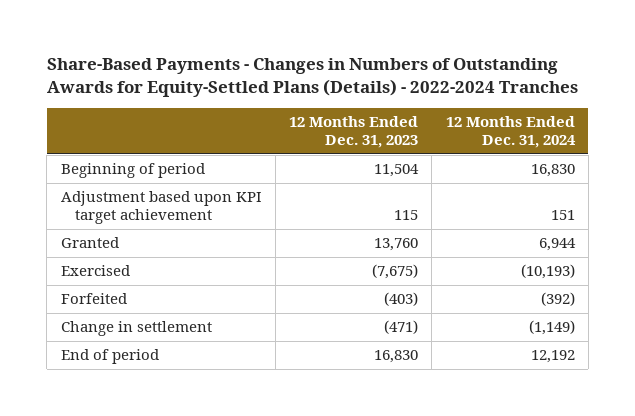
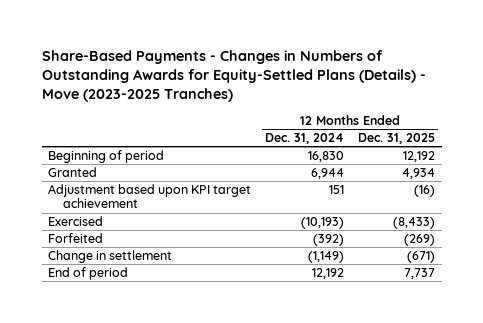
[46,57,578,97] Share-Based Payments - Changes in Numbers of Outstanding Awards for Equity-Settled Plans (Details) - 2022-2024 Tranches -> [41,49,426,103] Share-Based Payments - Changes in Numbers of Outstanding Awards for Equity-Settled Plans (Details) - Move (2023-2025 Tranches)
[289,115,419,149] 12 Months Ended Dec. 31, 2023 -> none
none -> [357,133,435,145] Dec. 31, 2025
[60,191,262,225] Adjustment based upon KPI target achievement -> [48,184,252,209] Adjustment based upon KPI target achievement

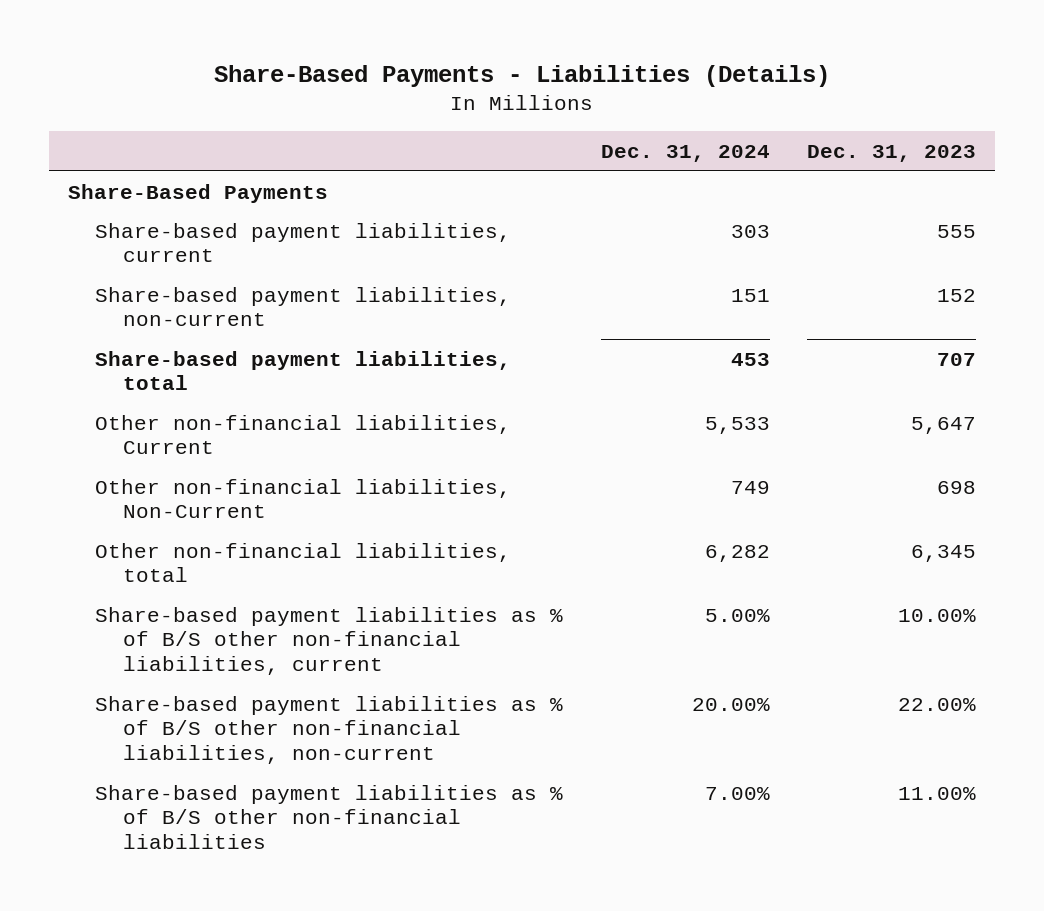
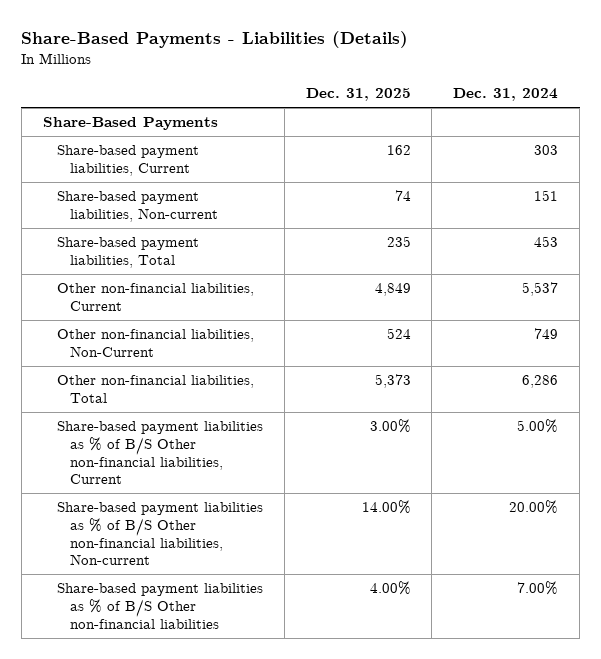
[807,144,977,162] Dec. 31, 2023 -> none
none -> [305,88,411,102] Dec. 31, 2025
[95,222,512,263] Share-based payment liabilities, current -> [56,145,199,176] Share-based payment liabilities, Current
[95,286,512,327] Share-based payment liabilities, non-current -> [56,191,219,222] Share-based payment liabilities, Non-current
[95,350,512,391] Share-based payment liabilities, total -> [56,237,199,268] Share-based payment liabilities, Total
[704,416,770,434] 5,533 -> [522,282,559,297] 5,537
[95,542,512,583] Other non-financial liabilities, total -> [56,375,254,403] Other non-financial liabilities, Total
[704,544,770,562] 6,282 -> [522,375,559,389] 6,286
[95,606,564,676] Share-based payment liabilities as % of B/S other non-financial liabilities, current -> [56,421,263,485] Share-based payment liabilities as % of B/S Other non-financial liabilities, Current
[95,695,564,765] Share-based payment liabilities as % of B/S other non-financial liabilities, non-current -> [56,502,263,566] Share-based payment liabilities as % of B/S Other non-financial liabilities, Non-current
[95,784,564,850] Share-based payment liabilities as % of B/S other non-financial liabilities -> [56,583,263,629] Share-based payment liabilities as % of B/S Other non-financial liabilities

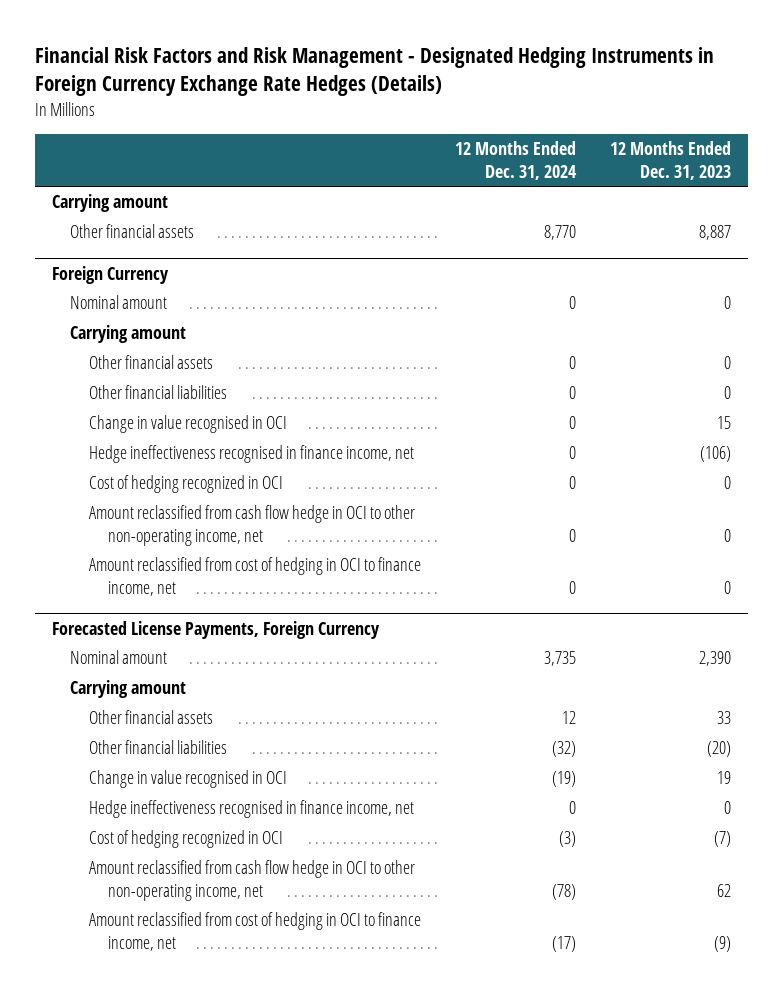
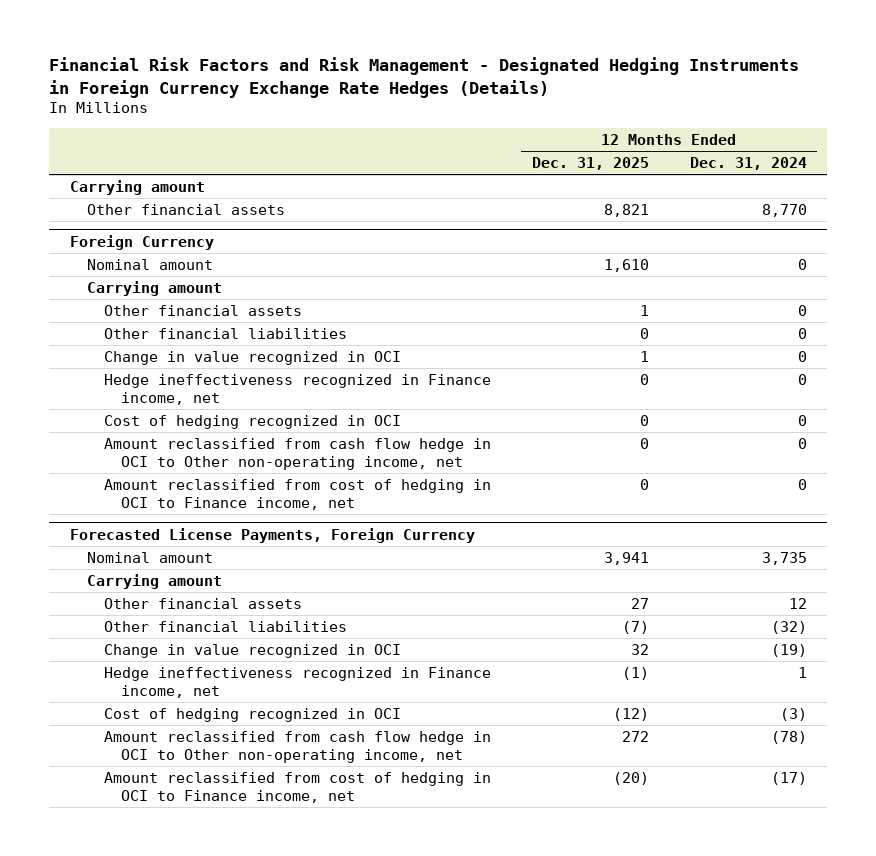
[609,141,731,180] 12 Months Ended Dec. 31, 2023 -> none
none -> [531,157,649,171] Dec. 31, 2025
[89,415,288,434] Change in value recognised in OCI -> [103,350,401,365] Change in value recognized in OCI
[89,445,415,464] Hedge ineffectiveness recognised in finance income, net -> [103,373,491,405] Hedge ineffectiveness recognized in Finance income, net
[89,505,416,546] Amount reclassified from cash flow hedge in OCI to other non-operating income, net -> [103,437,491,470] Amount reclassified from cash flow hedge in OCI to Other non-operating income, net
[89,557,422,596] Amount reclassified from cost of hedging in OCI to finance income, net -> [103,478,491,510] Amount reclassified from cost of hedging in OCI to Finance income, net
[89,770,288,789] Change in value recognised in OCI -> [103,643,401,658] Change in value recognized in OCI
[89,800,415,819] Hedge ineffectiveness recognised in finance income, net -> [103,666,491,698] Hedge ineffectiveness recognized in Finance income, net
[568,801,576,815] 0 -> [797,666,807,678] 1
[89,860,416,901] Amount reclassified from cash flow hedge in OCI to other non-operating income, net -> [103,730,491,763] Amount reclassified from cash flow hedge in OCI to Other non-operating income, net
[89,912,422,951] Amount reclassified from cost of hedging in OCI to finance income, net -> [103,771,491,803] Amount reclassified from cost of hedging in OCI to Finance income, net

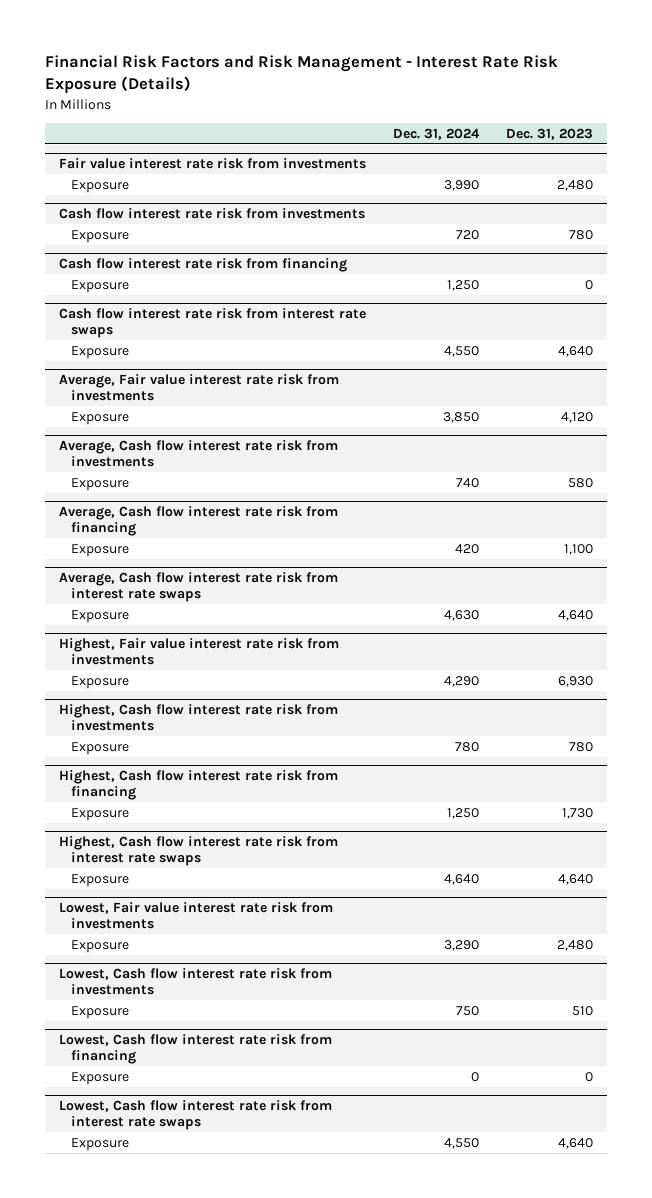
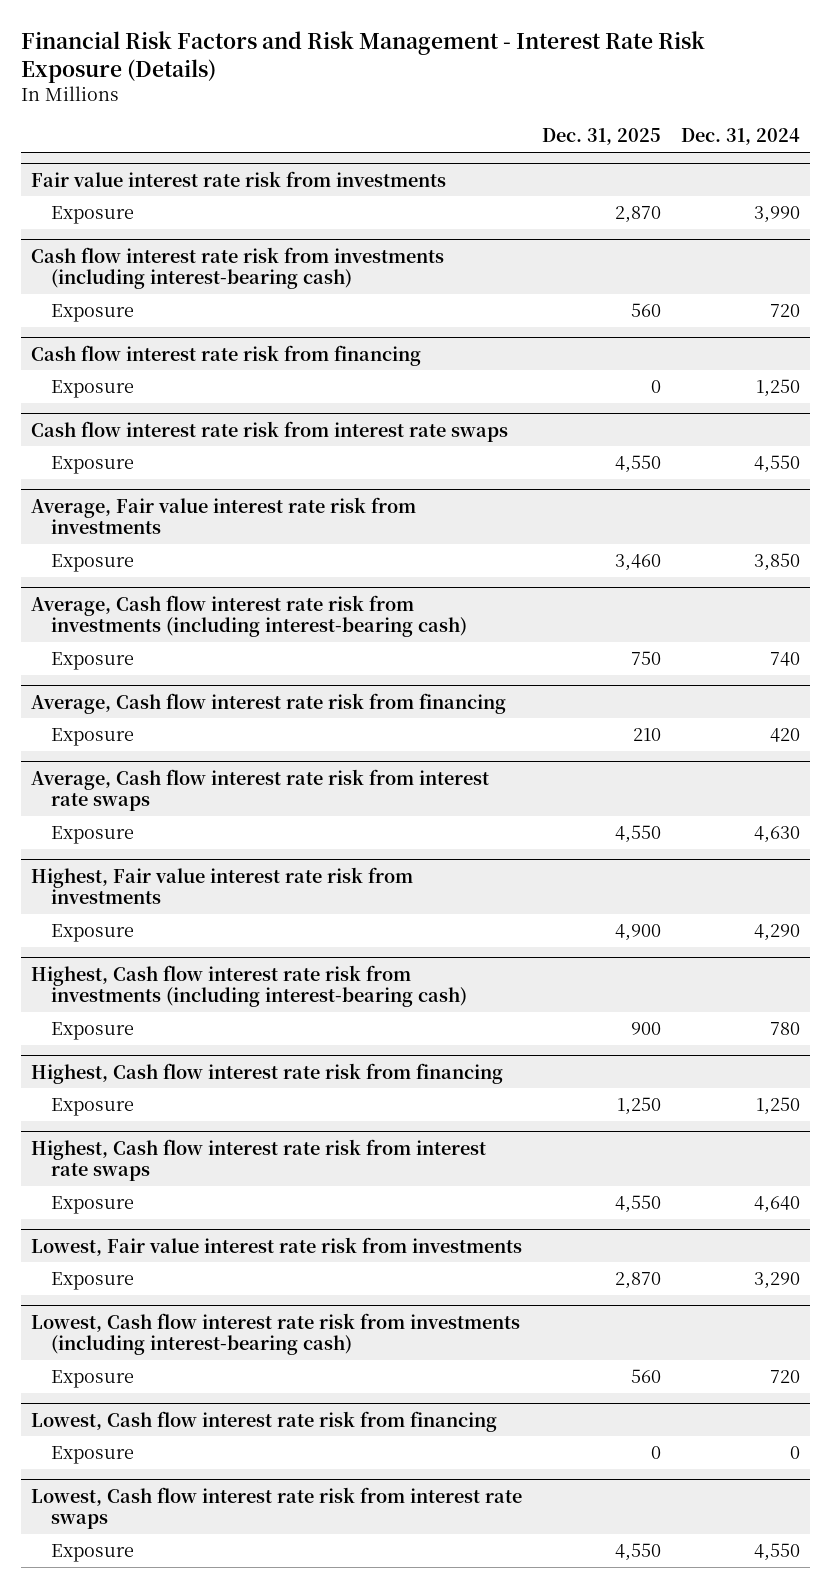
[506,127,594,140] Dec. 31, 2023 -> none
none -> [541,128,661,146] Dec. 31, 2025
[58,208,365,220] Cash flow interest rate risk from investments -> [30,246,444,289] Cash flow interest rate risk from investments (including interest-bearing cash)
[58,440,338,468] Average, Cash flow interest rate risk from investments -> [30,594,468,637] Average, Cash flow interest rate risk from investments (including interest-bearing cash)
[58,704,338,732] Highest, Cash flow interest rate risk from investments -> [30,964,468,1007] Highest, Cash flow interest rate risk from investments (including interest-bearing cash)
[58,968,332,996] Lowest, Cash flow interest rate risk from investments -> [30,1312,520,1355] Lowest, Cash flow interest rate risk from investments (including interest-bearing cash)
[456,1005,480,1016] 750 -> [769,1370,800,1384] 720

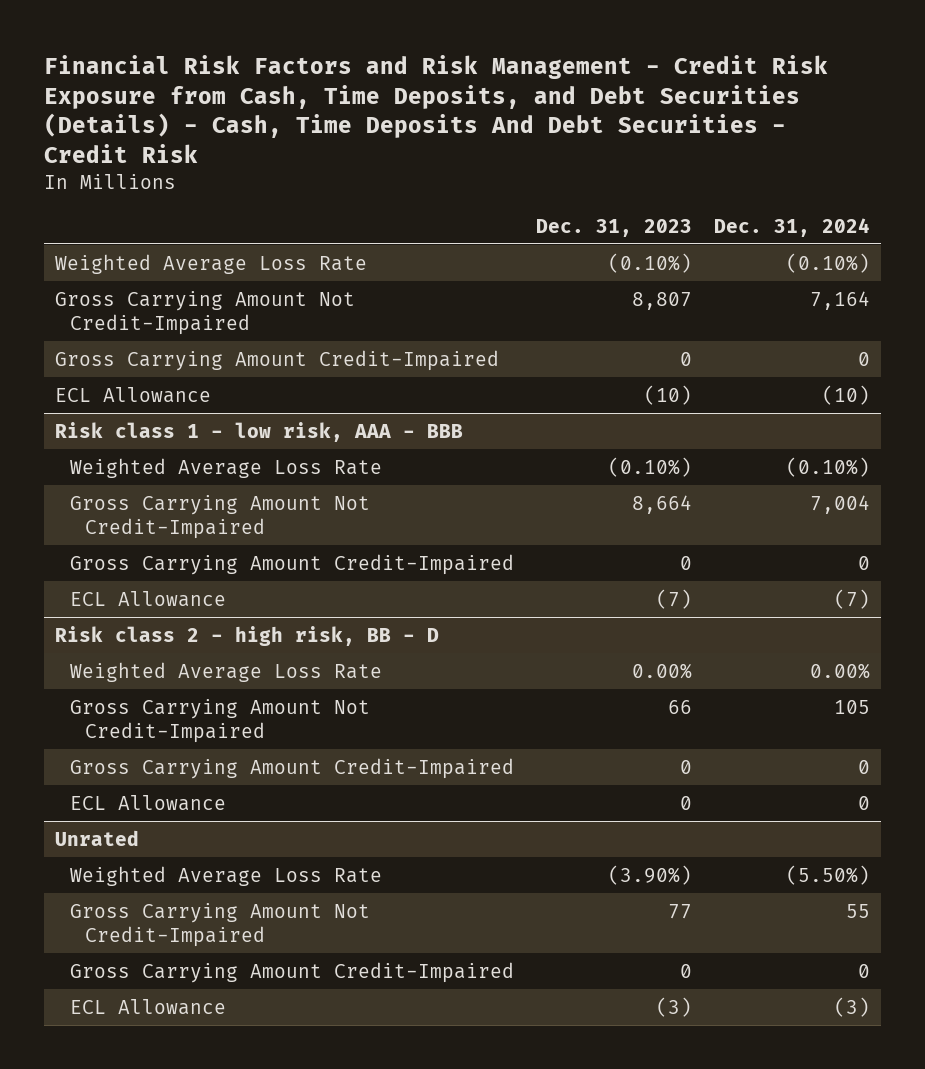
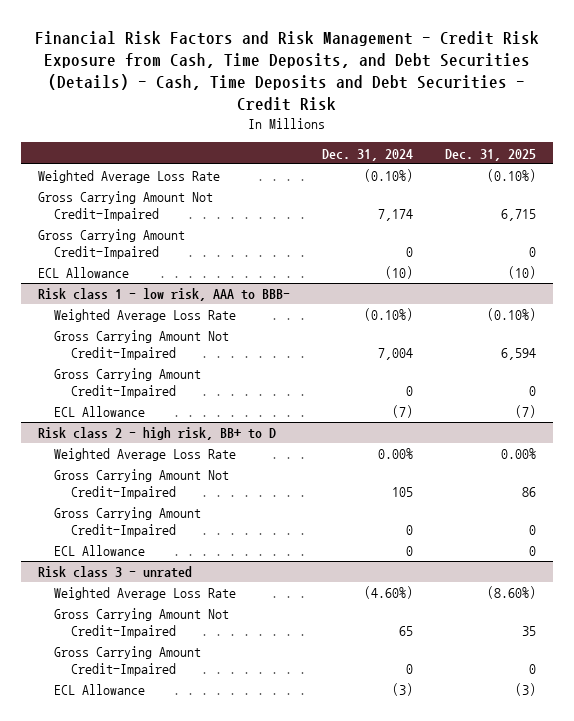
[44,54,829,164] Financial Risk Factors and Risk Management - Credit Risk Exposure from Cash, Time Deposits, and Debt Securities (Details) - Cash, Time Deposits And Debt Securities - Credit Risk -> [34,31,539,112] Financial Risk Factors and Risk Management - Credit Risk Exposure from Cash, Time Deposits, and Debt Securities (Details) - Cash, Time Deposits and Debt Securities - Credit Risk
[535,218,692,237] Dec. 31, 2023 -> none
none -> [445,148,537,161] Dec. 31, 2025
[809,290,870,310] 7,164 -> [377,208,413,221] 7,174
[55,421,464,442] Risk class 1 - low risk, AAA - BBB -> [37,288,290,302] Risk class 1 - low risk, AAA to BBB-
[55,625,440,646] Risk class 2 - high risk, BB - D -> [37,427,276,441] Risk class 2 - high risk, BB+ to D
[55,829,140,846] Unrated -> [37,566,192,579] Risk class 3 - unrated
[785,864,870,885] (5.50%) -> [363,586,413,600] (4.60%)
[845,903,870,918] 55 -> [398,625,413,636] 65

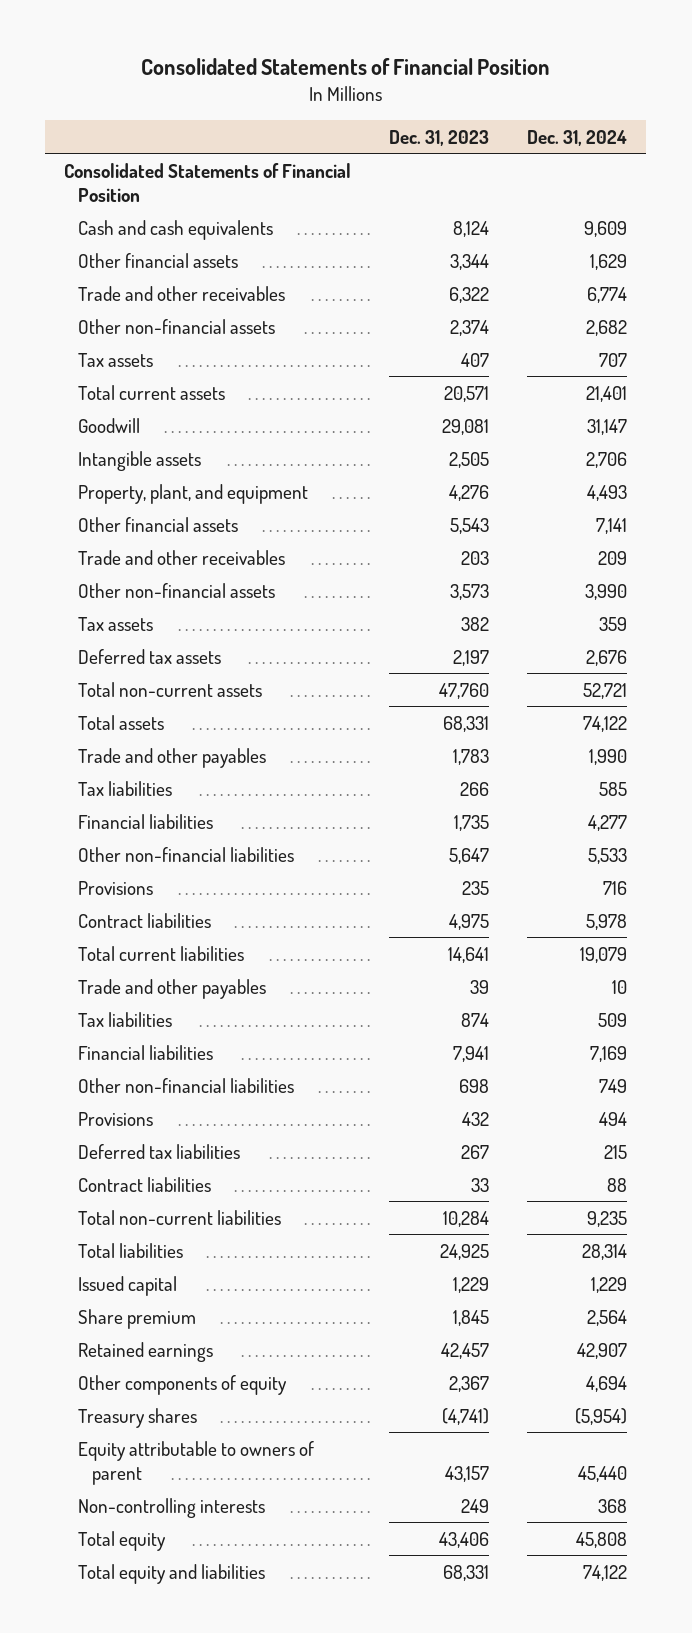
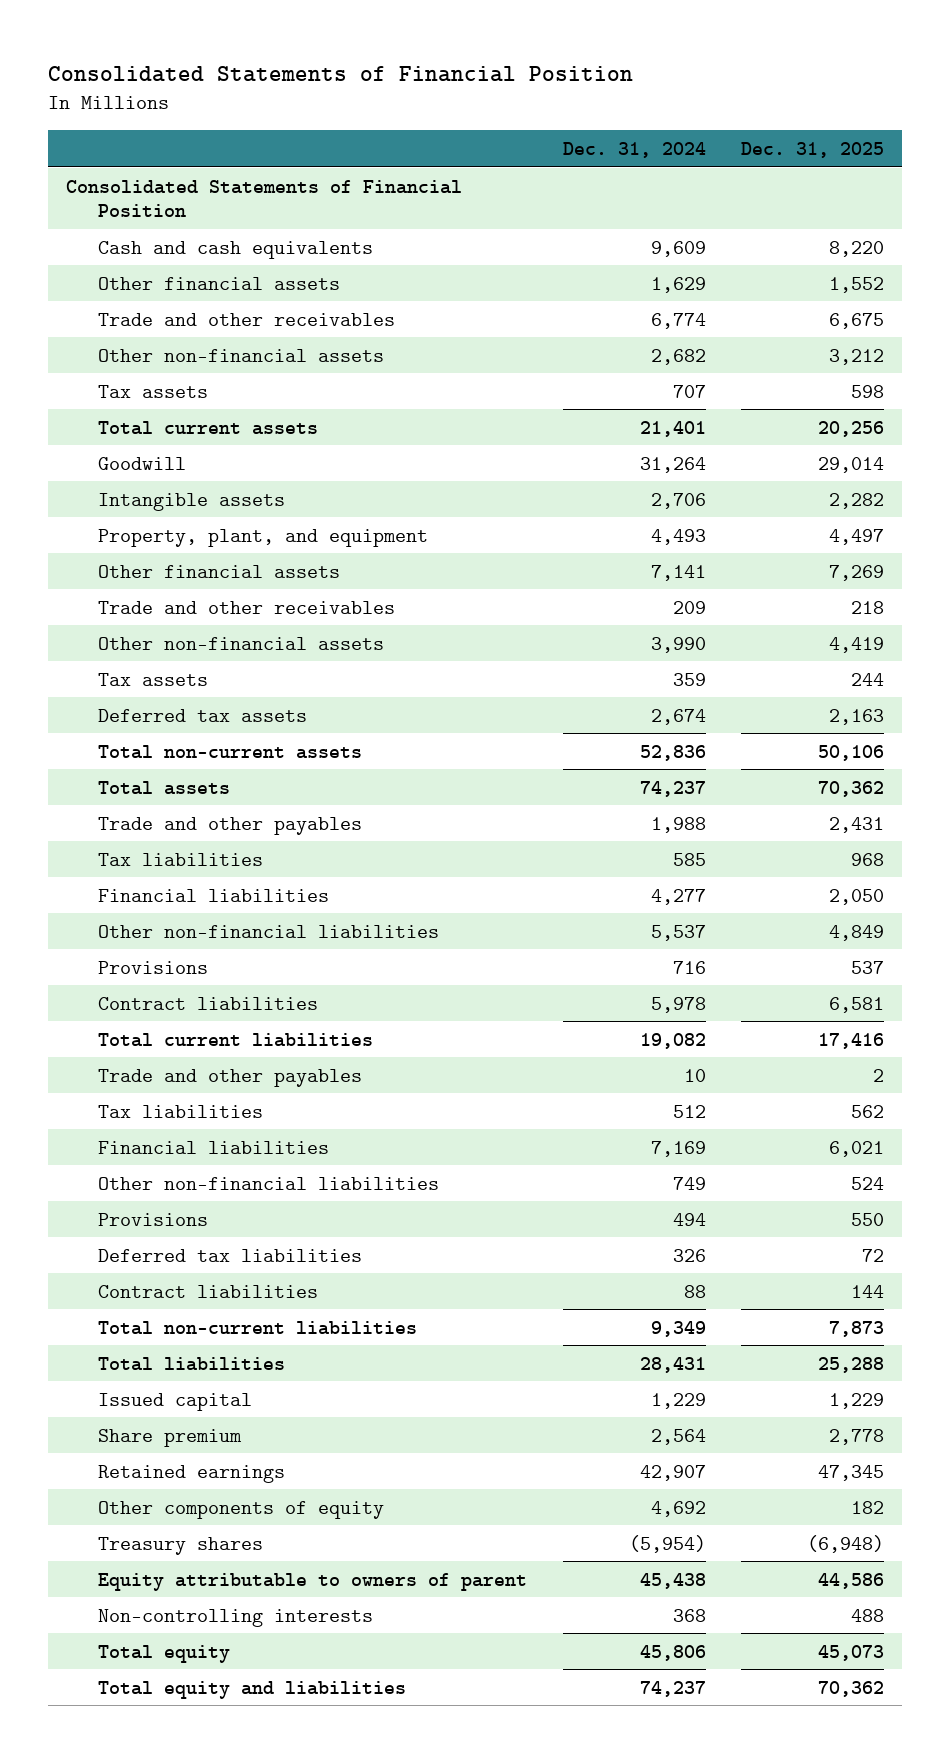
[389,129,490,146] Dec. 31, 2023 -> none
none -> [740,141,884,158] Dec. 31, 2025
[587,418,628,435] 31,147 -> [639,456,706,473] 31,264
[586,649,628,666] 2,676 -> [650,708,706,725] 2,674
[583,682,628,699] 52,721 -> [639,744,706,761] 52,836
[583,715,628,732] 74,122 -> [639,780,706,797] 74,237
[589,748,628,765] 1,990 -> [650,816,706,833] 1,988
[588,847,628,864] 5,533 -> [650,924,706,941] 5,537
[580,946,628,963] 19,079 -> [639,1032,706,1049] 19,082
[598,1012,628,1027] 509 -> [672,1104,706,1118] 512
[604,1144,628,1159] 215 -> [672,1248,706,1262] 326
[587,1210,628,1227] 9,235 -> [650,1320,706,1337] 9,349
[582,1243,628,1260] 28,314 -> [639,1356,706,1373] 28,431
[586,1375,628,1392] 4,694 -> [650,1500,706,1517] 4,692
[578,1465,628,1482] 45,440 -> [639,1572,706,1589] 45,438
[576,1531,628,1548] 45,808 -> [639,1644,706,1661] 45,806
[583,1564,628,1581] 74,122 -> [639,1680,706,1697] 74,237

